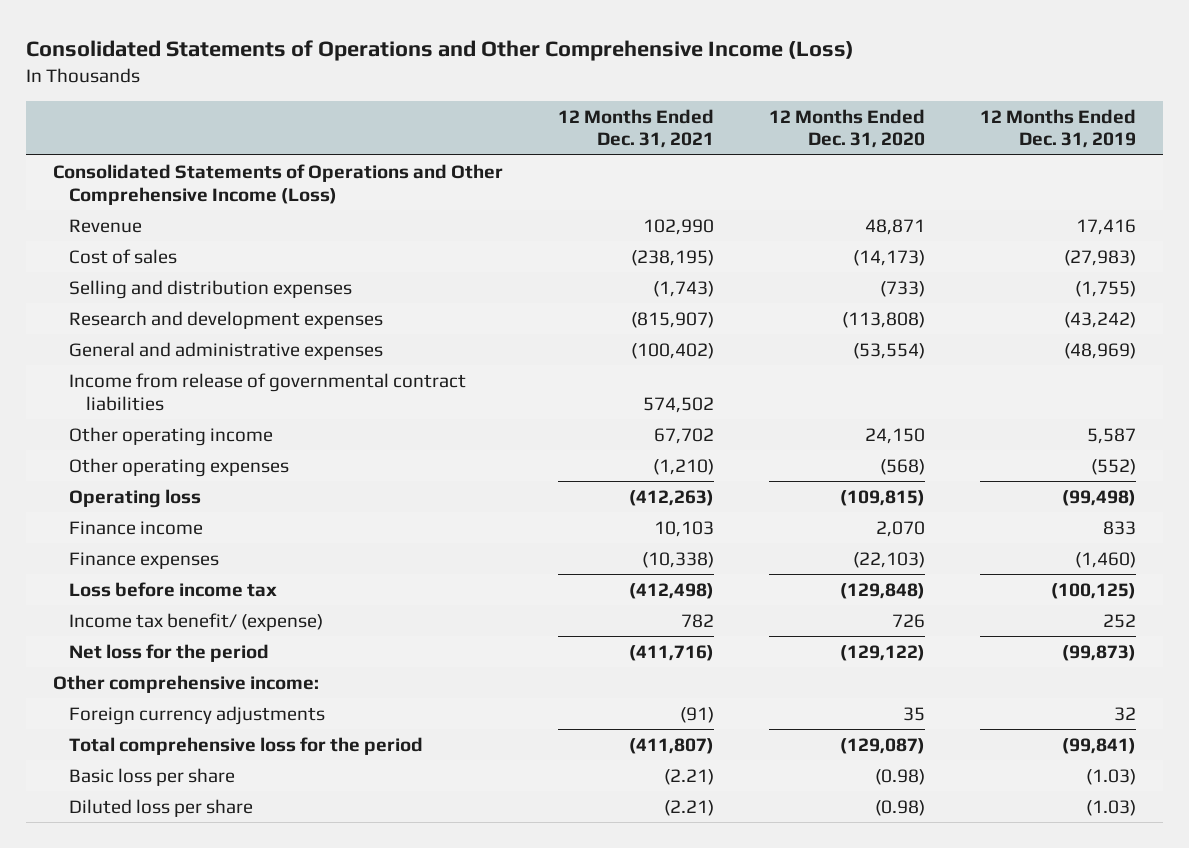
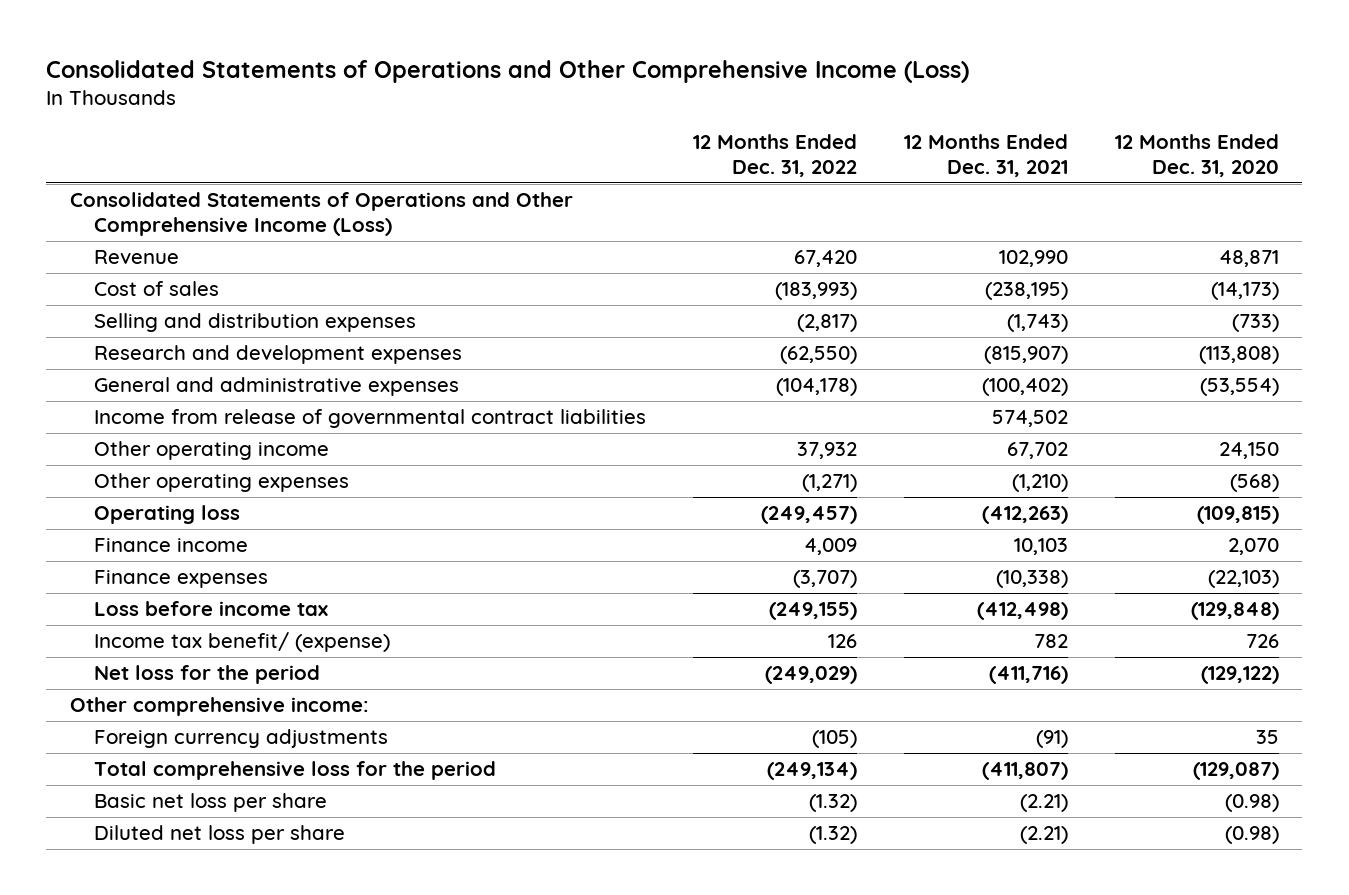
[979,108,1136,149] 12 Months Ended Dec. 31, 2019 -> none
none -> [692,133,857,177] 12 Months Ended Dec. 31, 2022
[69,767,236,786] Basic loss per share -> [93,793,327,813] Basic net loss per share
[69,798,254,817] Diluted loss per share -> [93,825,345,845] Diluted net loss per share

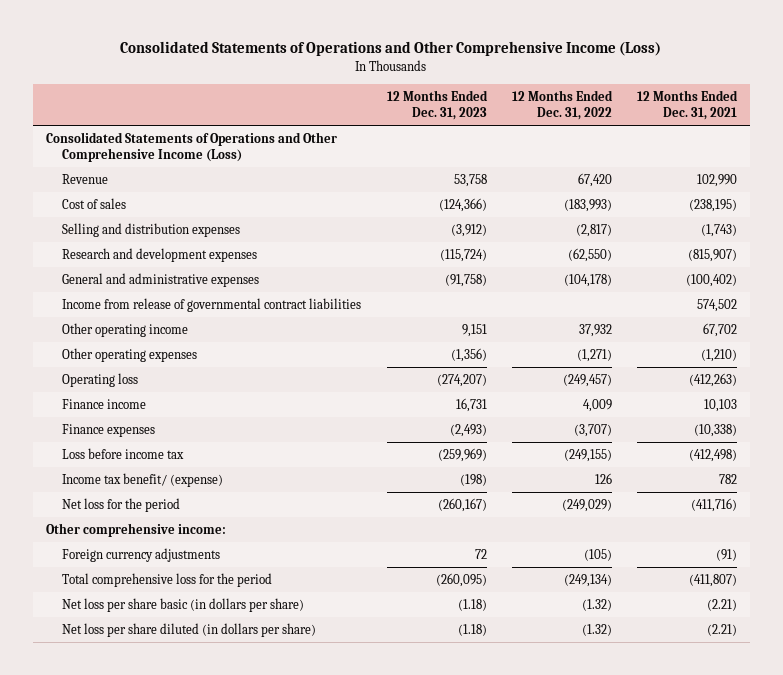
[1114,133,1279,177] 12 Months Ended Dec. 31, 2020 -> none
none -> [386,89,488,121] 12 Months Ended Dec. 31, 2023
[93,793,327,813] Basic net loss per share -> [62,598,305,613] Net loss per share basic (in dollars per share)
[93,825,345,845] Diluted net loss per share -> [62,623,317,638] Net loss per share diluted (in dollars per share)

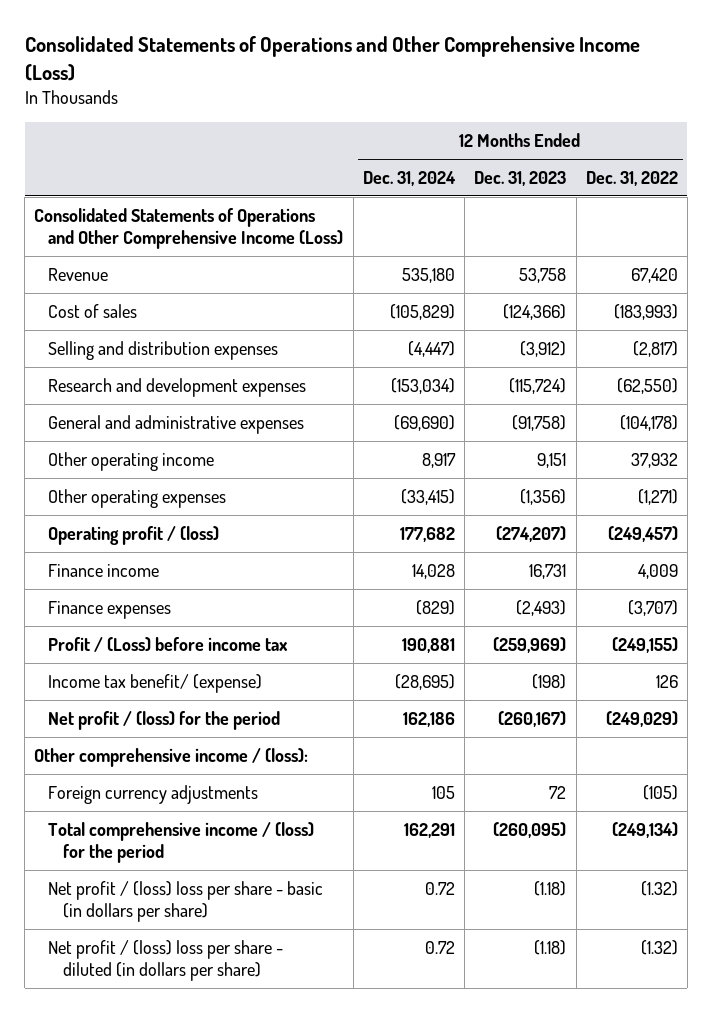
[636,89,738,121] 12 Months Ended Dec. 31, 2021 -> none
none -> [362,170,456,186] Dec. 31, 2024
[62,298,362,313] Income from release of governmental contract liabilities -> none
[62,373,139,388] Operating loss -> [48,525,220,545] Operating profit / (loss)
[62,448,185,460] Loss before income tax -> [48,636,289,652] Profit / (Loss) before income tax
[62,498,181,513] Net loss for the period -> [48,710,281,730] Net profit / (loss) for the period
[45,523,226,538] Other comprehensive income: -> [34,747,309,767] Other comprehensive income / (loss):
[62,573,273,588] Total comprehensive loss for the period -> [48,821,315,864] Total comprehensive income / (loss) for the period
[62,598,305,613] Net loss per share basic (in dollars per share) -> [48,880,324,923] Net profit / (loss) loss per share - basic (in dollars per share)
[62,623,317,638] Net loss per share diluted (in dollars per share) -> [48,939,284,982] Net profit / (loss) loss per share - diluted (in dollars per share)

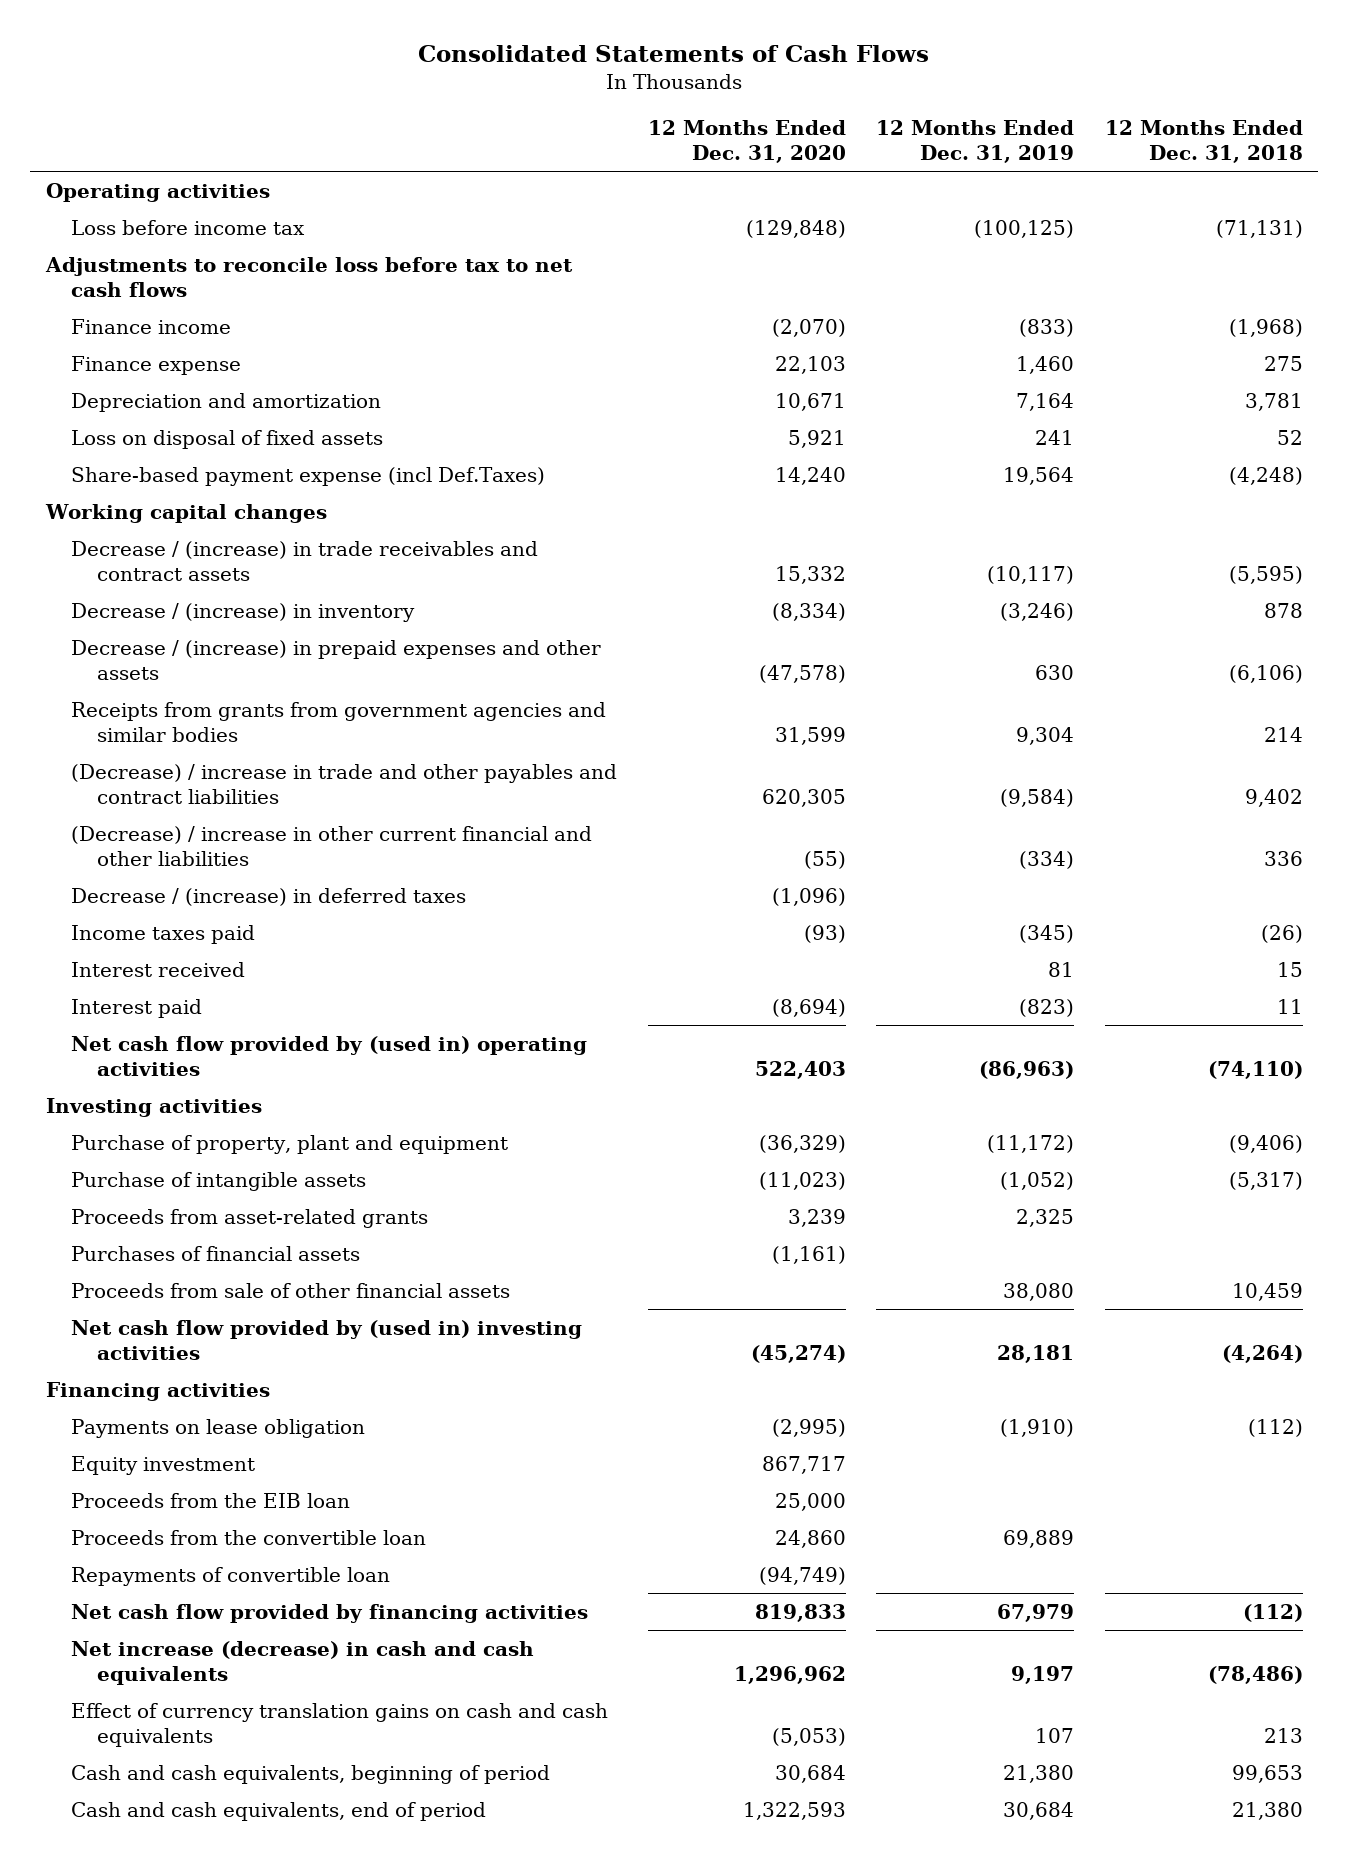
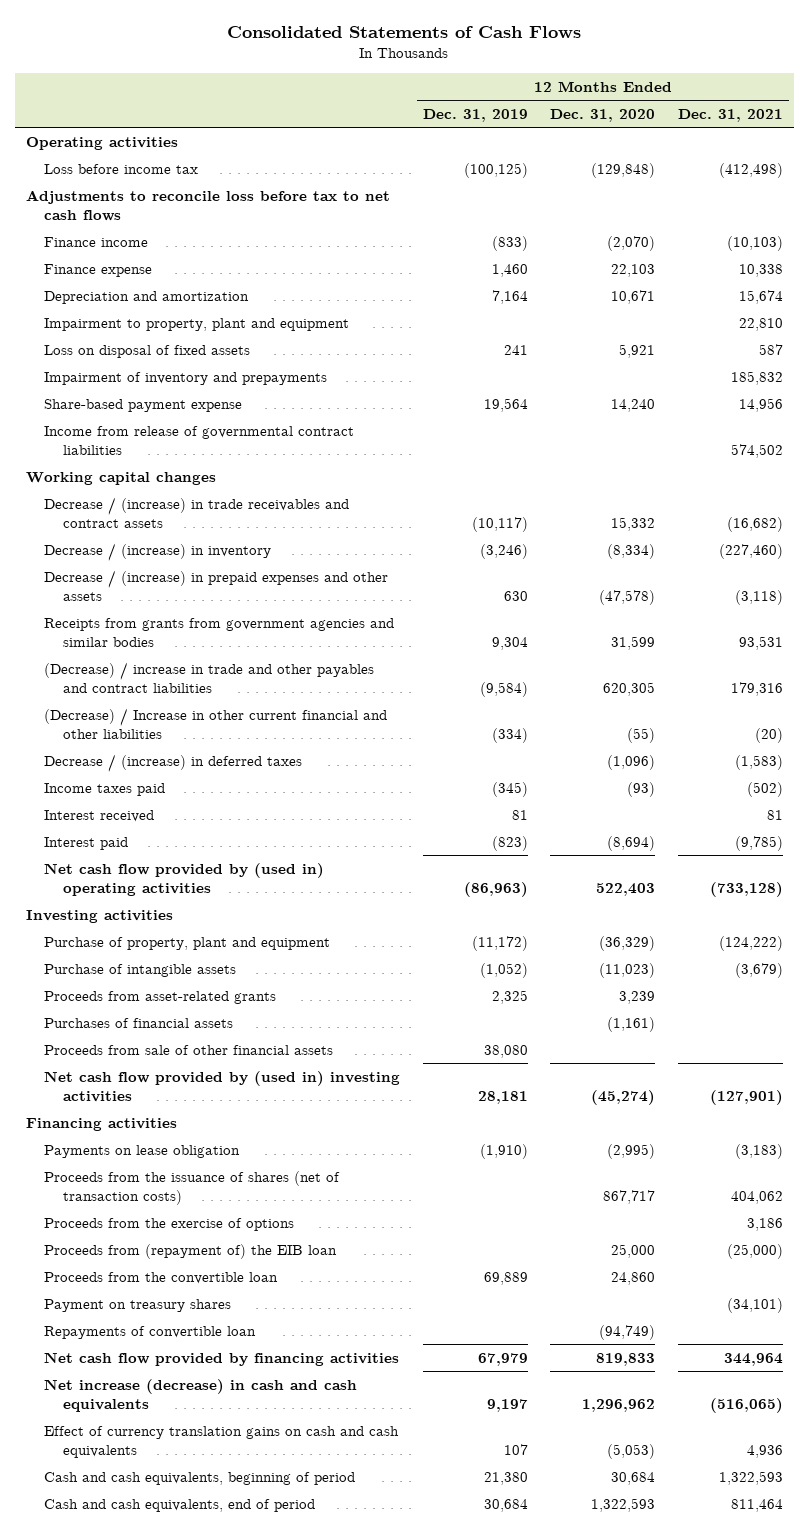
[1104,119,1303,164] 12 Months Ended Dec. 31, 2018 -> none
none -> [677,109,783,123] Dec. 31, 2021
none -> [44,317,350,331] Impairment to property, plant and equipment
none -> [44,371,328,385] Impairment of inventory and prepayments
[71,466,546,486] Share-based payment expense (incl Def.Taxes) -> [44,398,243,412] Share-based payment expense
none -> [44,425,355,455] Income from release of governmental contract liabilities
[71,825,593,867] (Decrease) / increase in other current financial and other liabilities -> [44,707,388,739] (Decrease) / Increase in other current financial and other liabilities
[71,1455,256,1475] Equity investment -> [44,1170,341,1205] Proceeds from the issuance of shares (net of transaction costs)
none -> [44,1217,295,1231] Proceeds from the exercise of options
[71,1492,351,1508] Proceeds from the EIB loan -> [44,1243,338,1259] Proceeds from (repayment of) the EIB loan
none -> [44,1298,232,1312] Payment on treasury shares

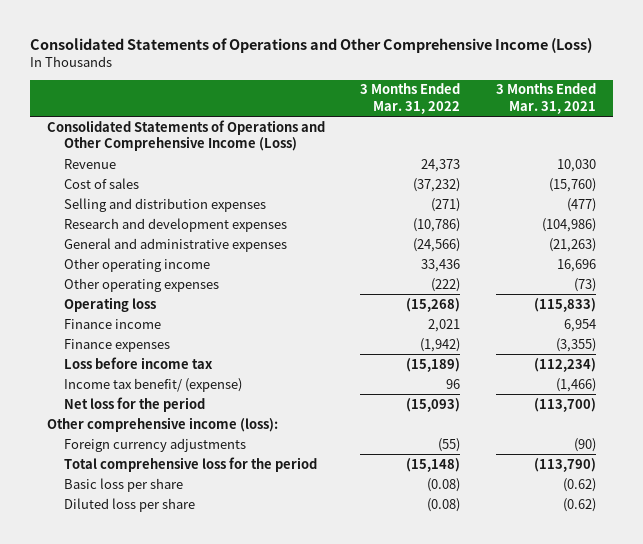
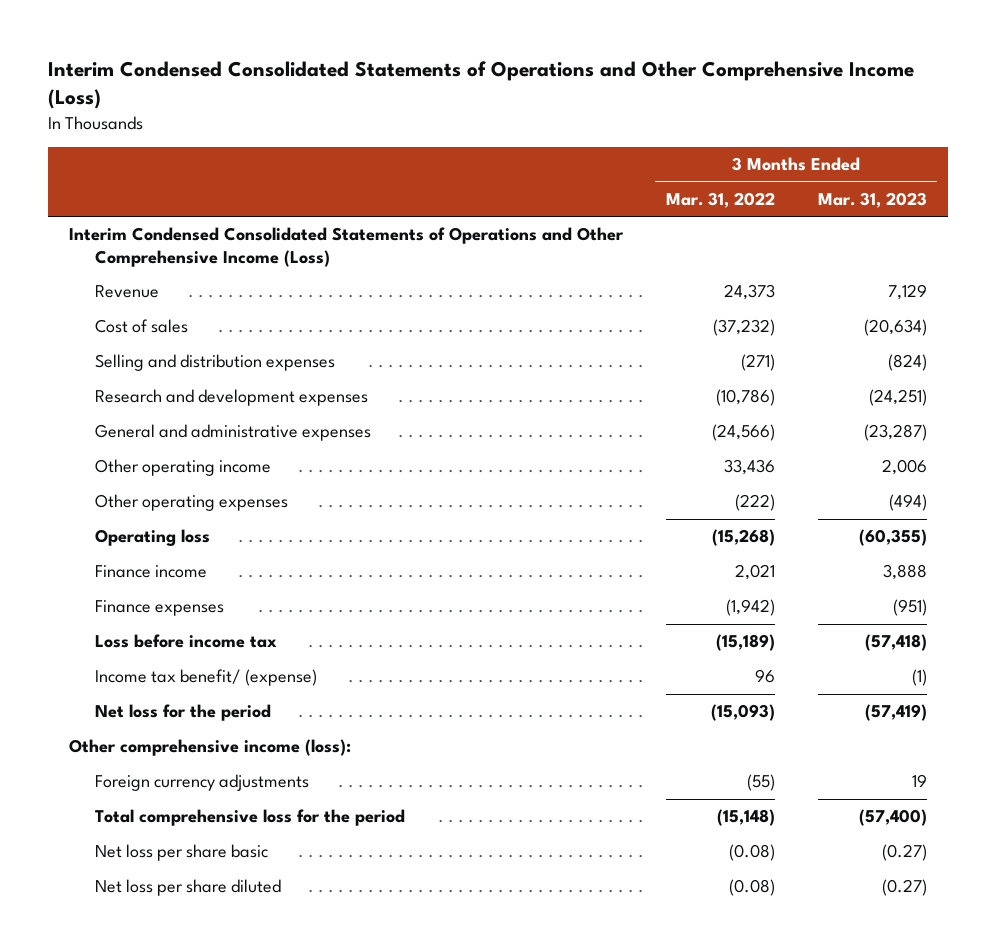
[29,37,592,53] Consolidated Statements of Operations and Other Comprehensive Income (Loss) -> [47,60,914,110] Interim Condensed Consolidated Statements of Operations and Other Comprehensive Income (Loss)
[495,83,596,114] 3 Months Ended Mar. 31, 2021 -> none
none -> [817,192,927,209] Mar. 31, 2023
[47,119,326,152] Consolidated Statements of Operations and Other Comprehensive Income (Loss) -> [69,227,625,267] Interim Condensed Consolidated Statements of Operations and Other Comprehensive Income (Loss)
[64,477,184,492] Basic loss per share -> [94,844,268,862] Net loss per share basic
[64,497,196,512] Diluted loss per share -> [94,879,281,897] Net loss per share diluted

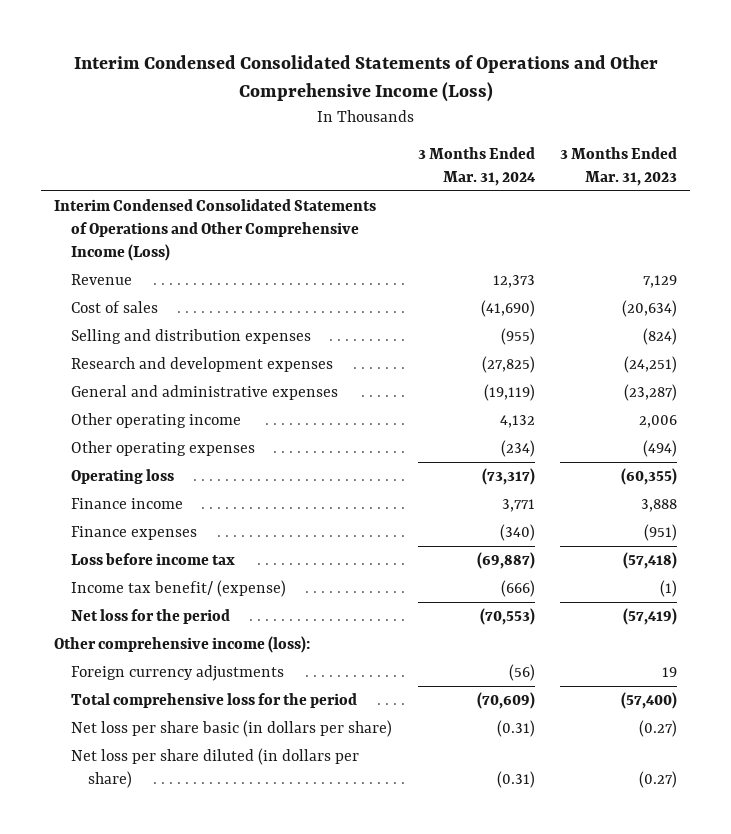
[665,192,775,209] Mar. 31, 2022 -> none
none -> [417,146,536,186] 3 Months Ended Mar. 31, 2024
[94,844,268,862] Net loss per share basic -> [70,719,392,737] Net loss per share basic (in dollars per share)
[94,879,281,897] Net loss per share diluted -> [70,747,359,789] Net loss per share diluted (in dollars per share)

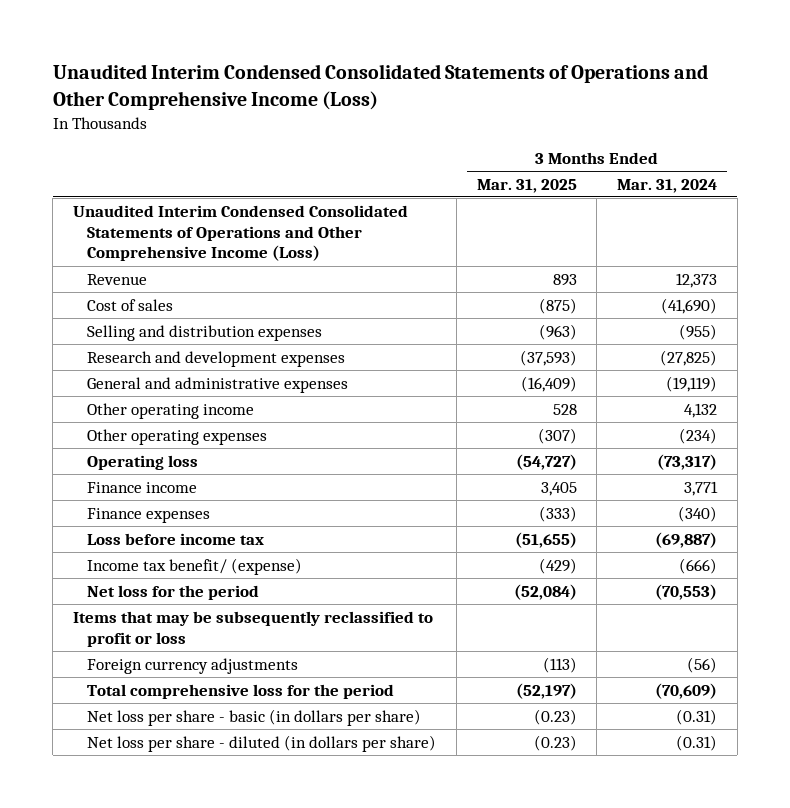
[73,55,658,103] Interim Condensed Consolidated Statements of Operations and Other Comprehensive Income (Loss) -> [52,64,708,110] Unaudited Interim Condensed Consolidated Statements of Operations and Other Comprehensive Income (Loss)
[560,146,678,186] 3 Months Ended Mar. 31, 2023 -> none
none -> [476,178,577,193] Mar. 31, 2025
[53,198,376,262] Interim Condensed Consolidated Statements of Operations and Other Comprehensive Income (Loss) -> [72,204,408,262] Unaudited Interim Condensed Consolidated Statements of Operations and Other Comprehensive Income (Loss)
[53,635,310,653] Other comprehensive income (loss): -> none
none -> [72,610,433,647] Items that may be subsequently reclassified to profit or loss
[70,719,392,737] Net loss per share basic (in dollars per share) -> [87,708,422,726] Net loss per share - basic (in dollars per share)
[70,747,359,789] Net loss per share diluted (in dollars per share) -> [87,734,437,752] Net loss per share - diluted (in dollars per share)

